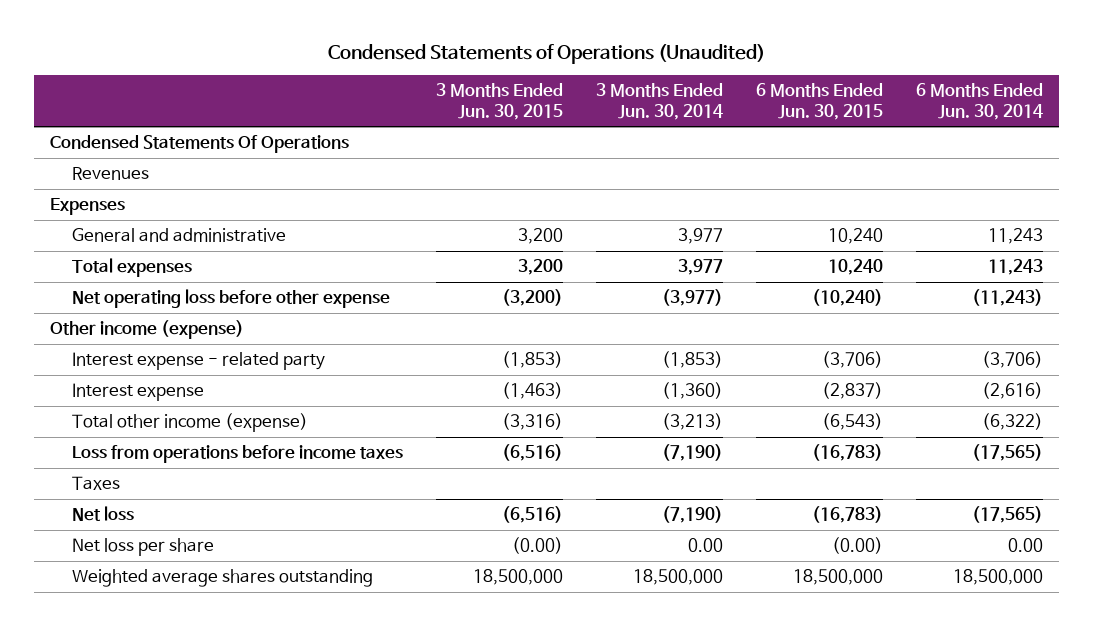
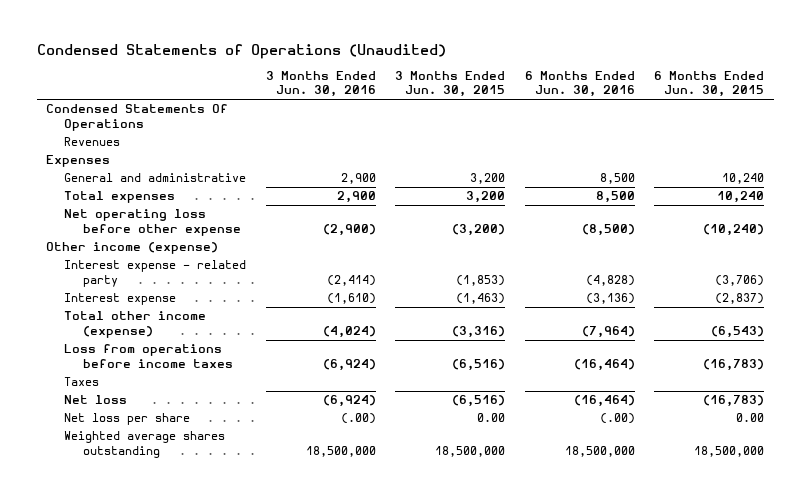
[595,83,723,120] 3 Months Ended Jun. 30, 2014 -> none
[915,83,1043,120] 6 Months Ended Jun. 30, 2014 -> none
none -> [265,70,376,98] 3 Months Ended Jun. 30, 2016
none -> [524,70,635,98] 6 Months Ended Jun. 30, 2016
[511,537,563,555] (0.00) -> [477,413,506,423] 0.00
[831,537,883,555] (0.00) -> [735,413,764,423] 0.00

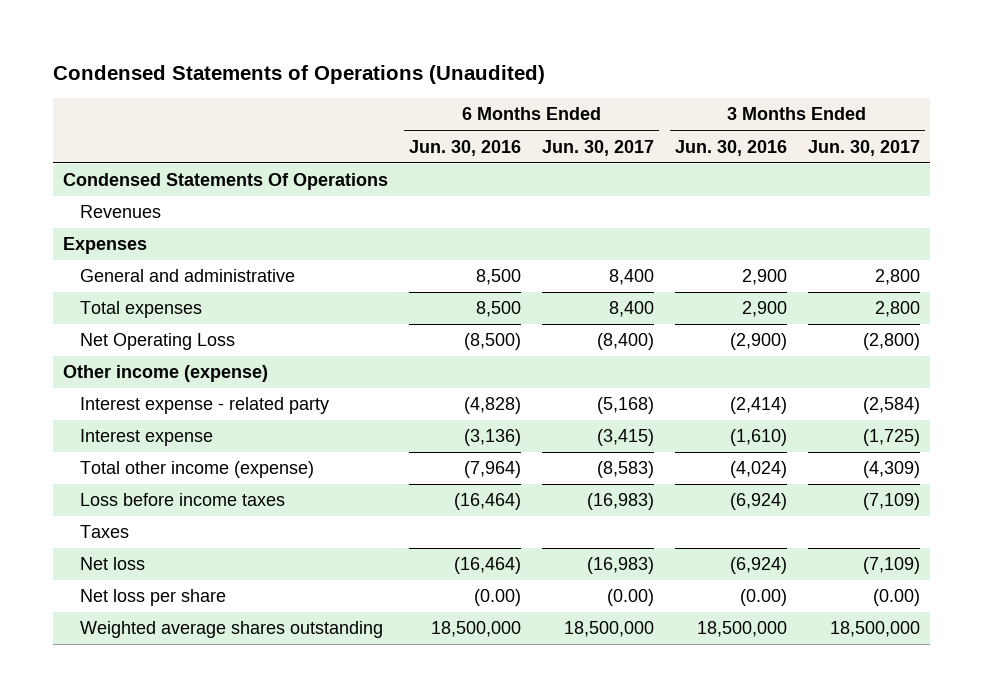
[395,70,506,98] 3 Months Ended Jun. 30, 2015 -> none
[653,70,764,98] 6 Months Ended Jun. 30, 2015 -> none
none -> [542,139,655,156] Jun. 30, 2017
none -> [807,139,920,156] Jun. 30, 2017
[64,209,241,237] Net operating loss before other expense -> [79,333,235,351] Net Operating Loss
[64,344,233,369] Loss from operations before income taxes -> [79,493,285,507] Loss before income taxes
[340,413,376,425] (.00) -> [739,589,787,607] (0.00)
[599,413,635,425] (.00) -> [474,589,522,607] (0.00)

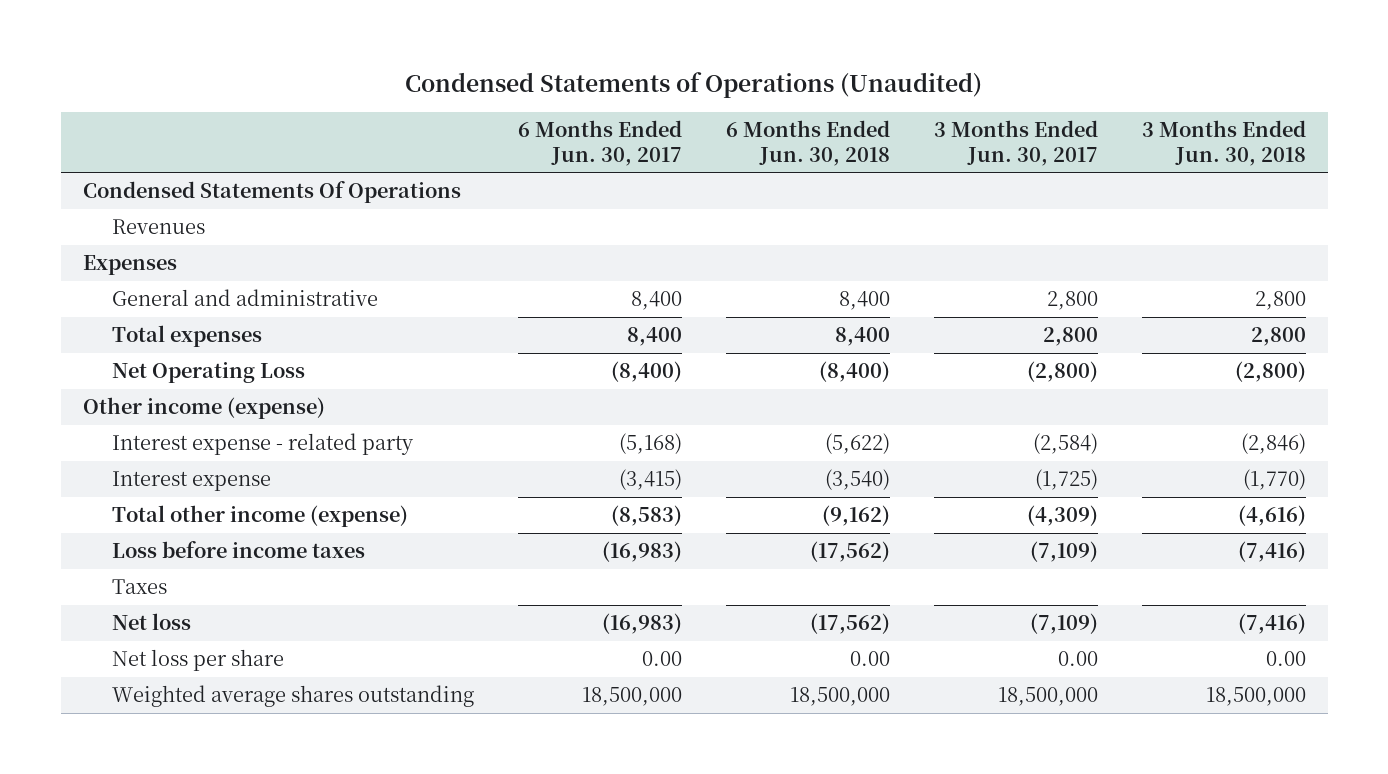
[409,139,522,156] Jun. 30, 2016 -> none
[674,139,787,156] Jun. 30, 2016 -> none
none -> [725,120,890,166] 6 Months Ended Jun. 30, 2018
none -> [1141,120,1306,166] 3 Months Ended Jun. 30, 2018
[607,589,655,607] (0.00) -> [641,651,682,667] 0.00
[872,589,920,607] (0.00) -> [1057,651,1098,667] 0.00

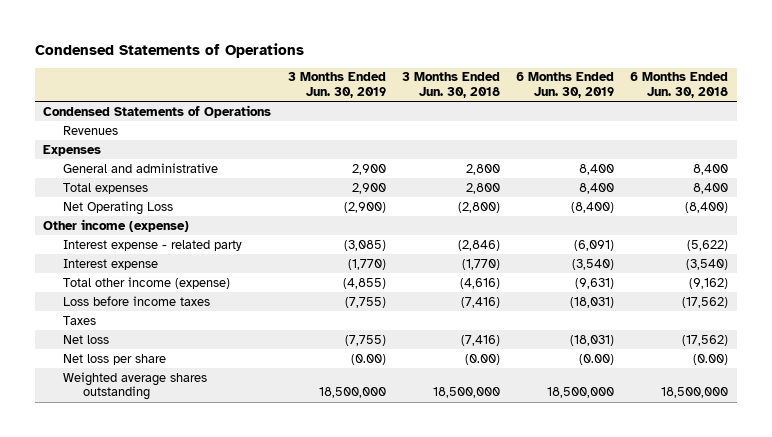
[405,71,983,98] Condensed Statements of Operations (Unaudited) -> [35,42,305,58] Condensed Statements of Operations
[517,120,682,166] 6 Months Ended Jun. 30, 2017 -> none
[933,120,1098,166] 3 Months Ended Jun. 30, 2017 -> none
none -> [287,72,386,99] 3 Months Ended Jun. 30, 2019
none -> [516,72,615,99] 6 Months Ended Jun. 30, 2019
[82,181,461,204] Condensed Statements Of Operations -> [43,104,272,118] Condensed Statements of Operations
[849,651,890,667] 0.00 -> [693,353,729,365] (0.00)
[1265,651,1306,667] 0.00 -> [464,353,500,365] (0.00)

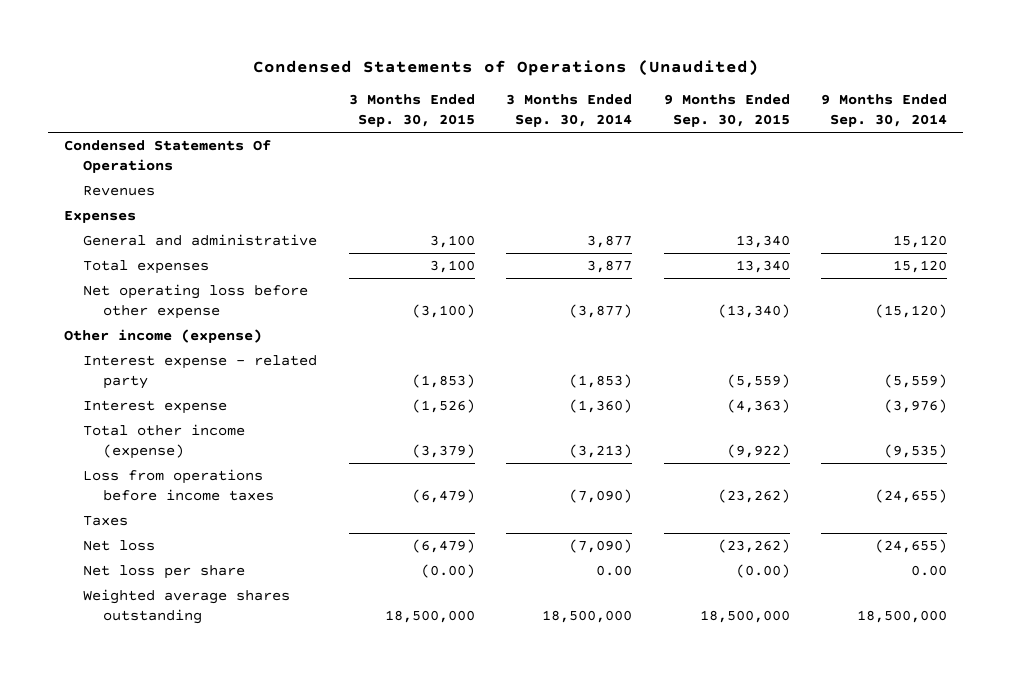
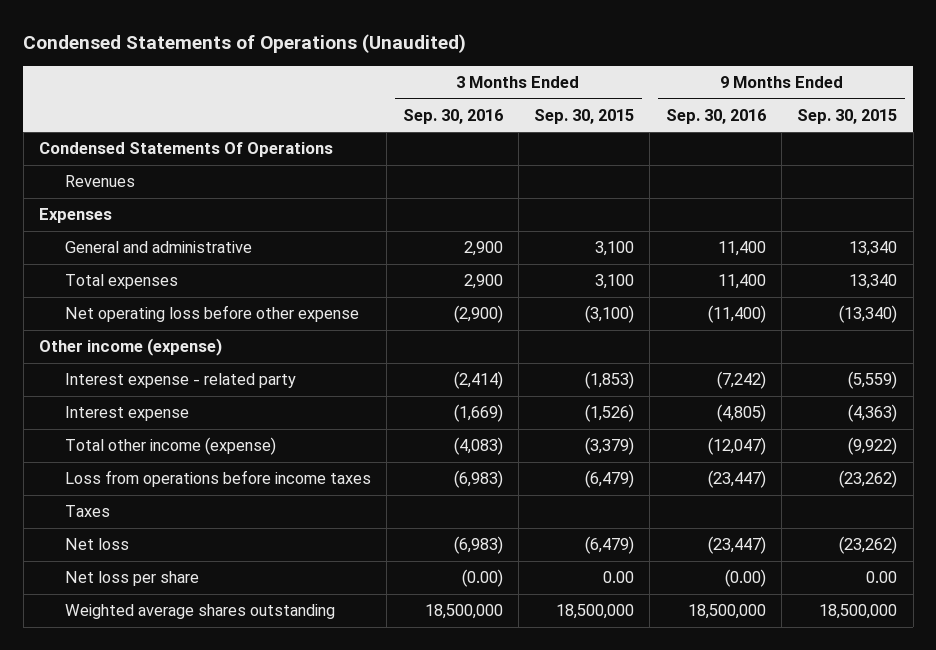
[506,94,633,128] 3 Months Ended Sep. 30, 2014 -> none
[821,94,948,128] 9 Months Ended Sep. 30, 2014 -> none
none -> [402,108,503,124] Sep. 30, 2016
none -> [665,108,766,124] Sep. 30, 2016
[420,564,475,579] (0.00) -> [603,571,635,584] 0.00
[735,564,790,579] (0.00) -> [866,571,898,584] 0.00

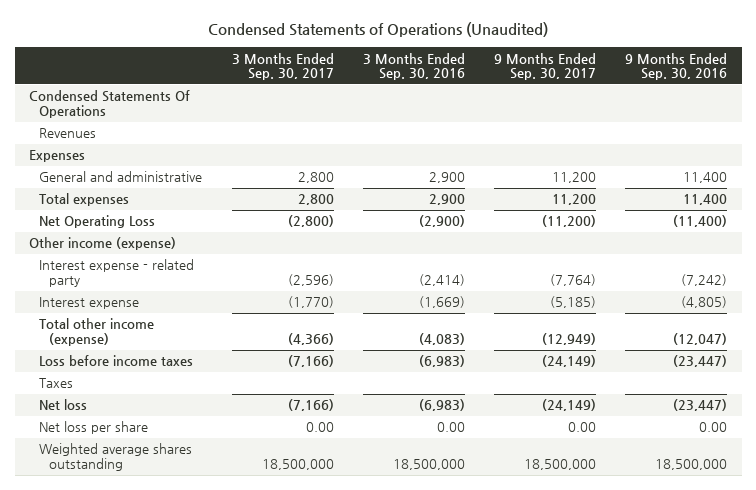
[534,108,635,124] Sep. 30, 2015 -> none
[797,108,898,124] Sep. 30, 2015 -> none
none -> [231,52,334,81] 3 Months Ended Sep. 30, 2017
none -> [493,52,596,81] 9 Months Ended Sep. 30, 2017
[64,305,359,323] Net operating loss before other expense -> [39,215,156,229] Net Operating Loss
[64,470,371,488] Loss from operations before income taxes -> [39,355,194,367] Loss before income taxes
[461,569,503,588] (0.00) -> [436,422,465,433] 0.00
[724,569,766,588] (0.00) -> [699,422,728,433] 0.00

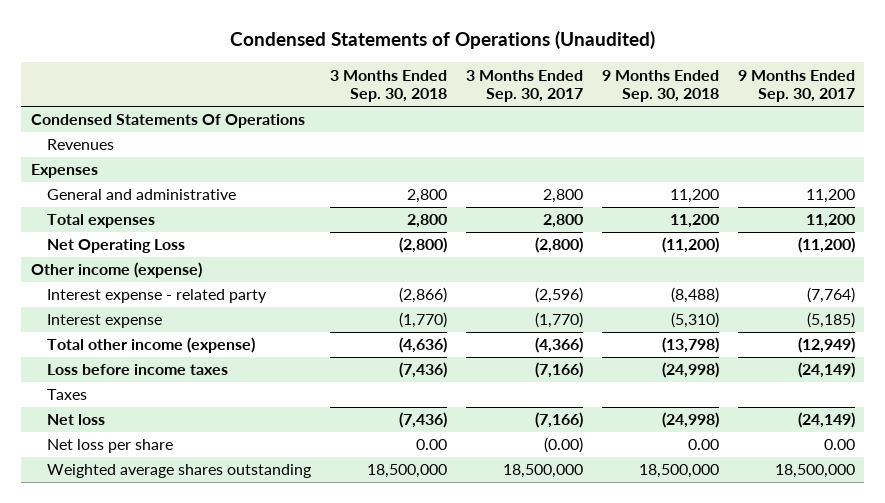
[362,52,465,81] 3 Months Ended Sep. 30, 2016 -> none
[625,52,728,81] 9 Months Ended Sep. 30, 2016 -> none
none -> [330,69,448,103] 3 Months Ended Sep. 30, 2018
none -> [601,69,719,103] 9 Months Ended Sep. 30, 2018
[305,422,334,433] 0.00 -> [543,437,583,454] (0.00)

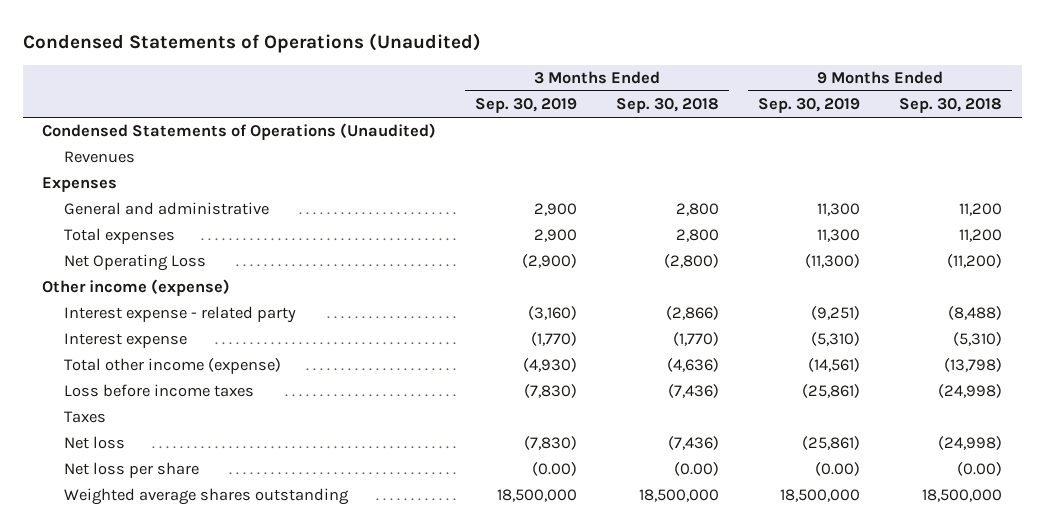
[465,69,583,103] 3 Months Ended Sep. 30, 2017 -> none
[737,69,855,103] 9 Months Ended Sep. 30, 2017 -> none
none -> [475,98,578,114] Sep. 30, 2019
none -> [758,98,861,114] Sep. 30, 2019
[30,114,305,129] Condensed Statements Of Operations -> [42,123,437,141] Condensed Statements of Operations (Unaudited)
[416,439,448,451] 0.00 -> [674,462,720,477] (0.00)
[687,439,719,451] 0.00 -> [957,462,1003,477] (0.00)

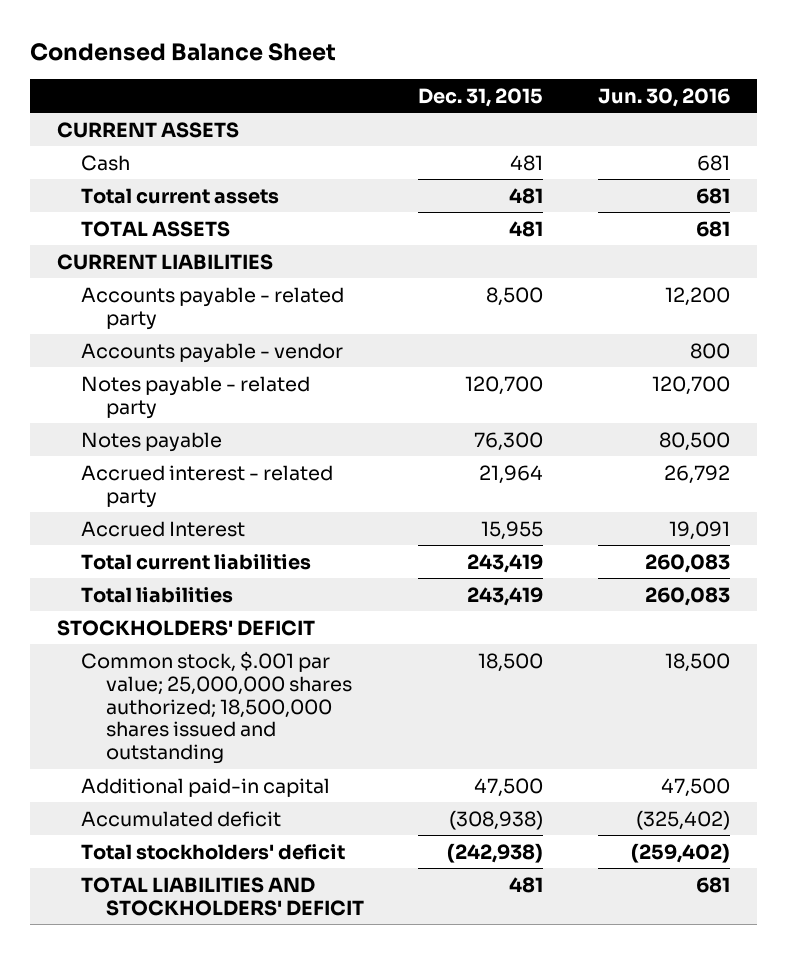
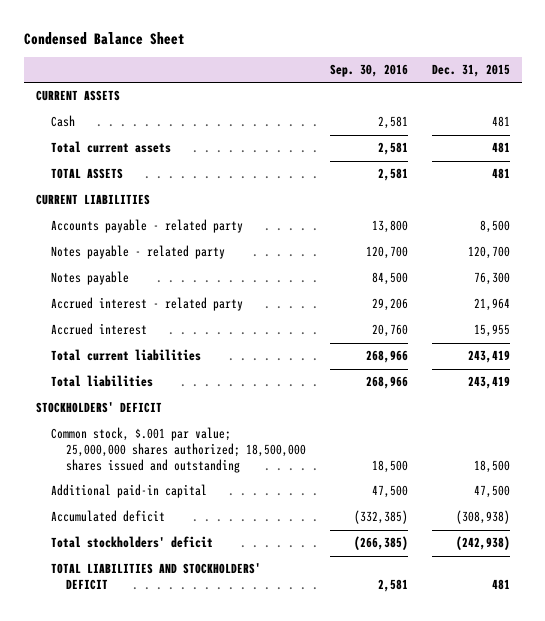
[597,87,730,107] Jun. 30, 2016 -> none
none -> [329,64,408,78] Sep. 30, 2016
[81,342,344,363] Accounts payable - vendor -> none
[81,520,246,537] Accrued Interest -> [50,323,147,336] Accrued interest

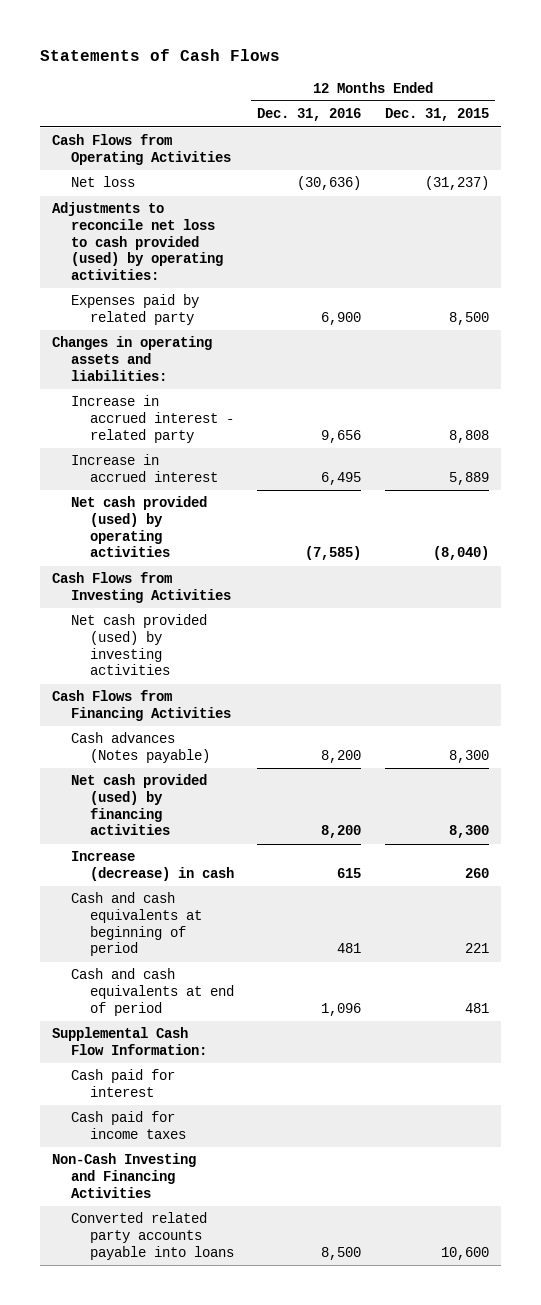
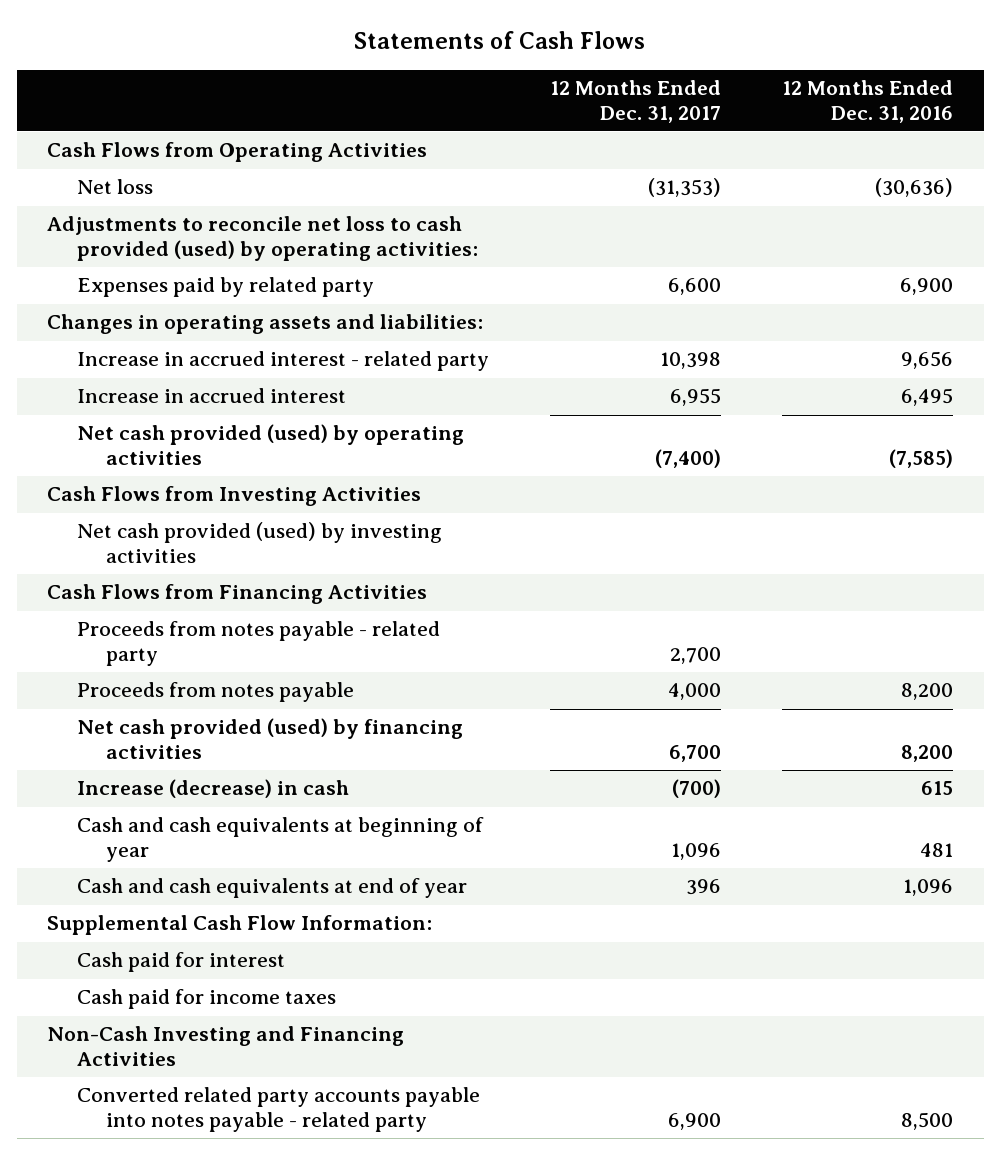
[384,108,489,122] Dec. 31, 2015 -> none
none -> [549,80,721,123] 12 Months Ended Dec. 31, 2017
none -> [76,621,440,666] Proceeds from notes payable - related party
[70,732,210,764] Cash advances (Notes payable) -> [76,682,354,703] Proceeds from notes payable
[70,892,202,957] Cash and cash equivalents at beginning of period -> [76,817,484,862] Cash and cash equivalents at beginning of year
[70,968,234,1016] Cash and cash equivalents at end of period -> [76,878,467,899] Cash and cash equivalents at end of year
[70,1212,234,1260] Converted related party accounts payable into loans -> [76,1087,480,1132] Converted related party accounts payable into notes payable - related party

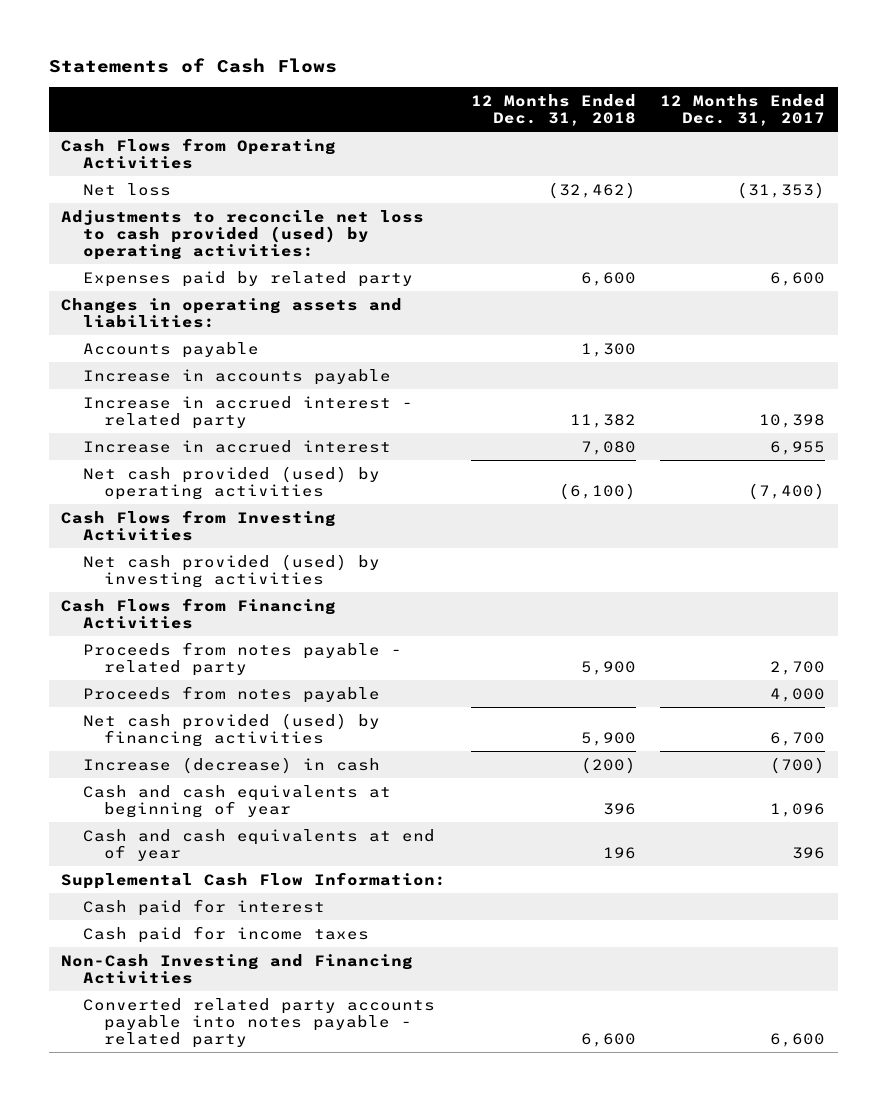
[782,80,954,123] 12 Months Ended Dec. 31, 2016 -> none
none -> [470,93,636,127] 12 Months Ended Dec. 31, 2018
none -> [82,341,259,358] Accounts payable
none -> [82,368,391,385] Increase in accounts payable
[667,1112,721,1130] 6,900 -> [770,1033,826,1048] 6,600

